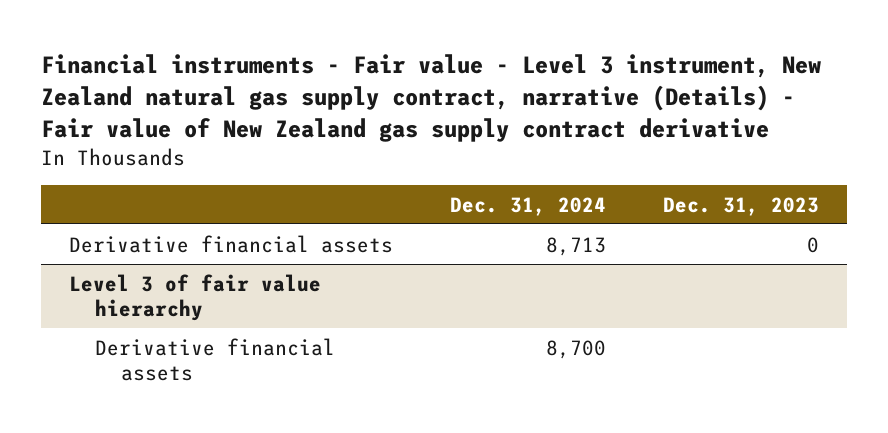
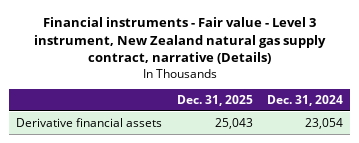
[40,53,821,142] Financial instruments - Fair value - Level 3 instrument, New Zealand natural gas supply contract, narrative (Details) - Fair value of New Zealand gas supply contract derivative -> [33,16,326,65] Financial instruments - Fair value - Level 3 instrument, New Zealand natural gas supply contract, narrative (Details)
[662,196,819,216] Dec. 31, 2023 -> none
none -> [176,94,253,106] Dec. 31, 2025
[69,273,322,322] Level 3 of fair value hierarchy -> none
[95,337,336,382] Derivative financial assets -> none
[545,236,606,256] 8,713 -> [304,117,343,129] 23,054

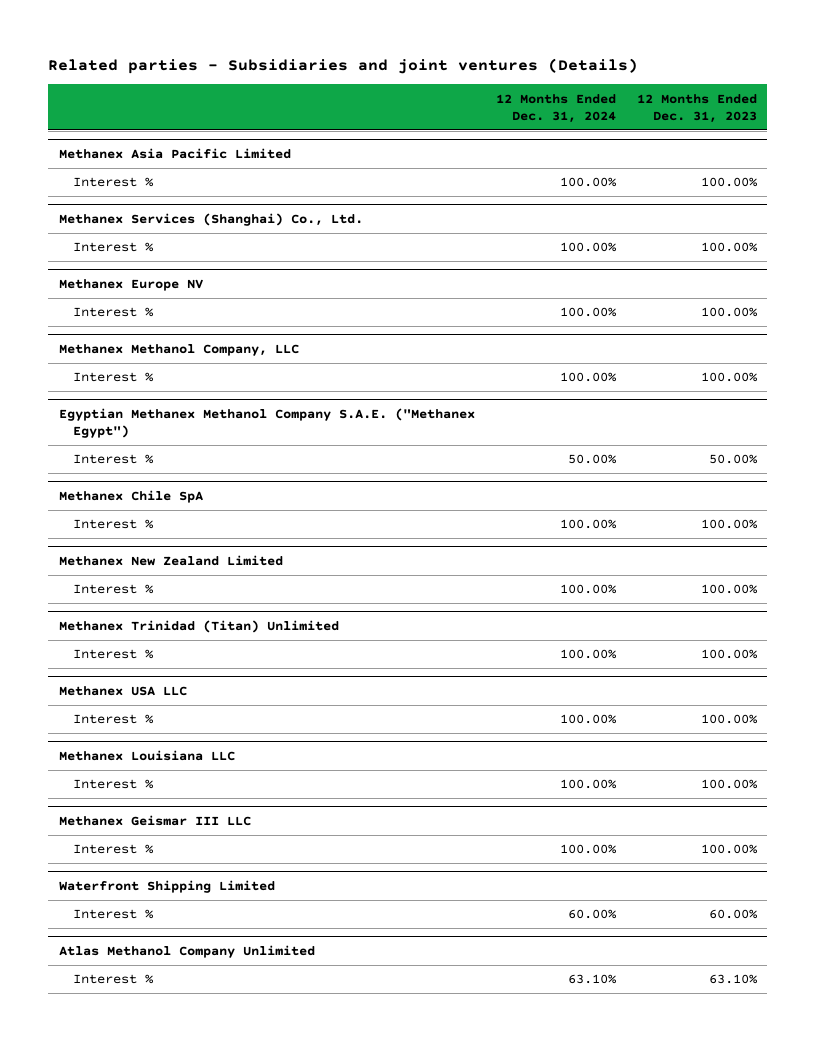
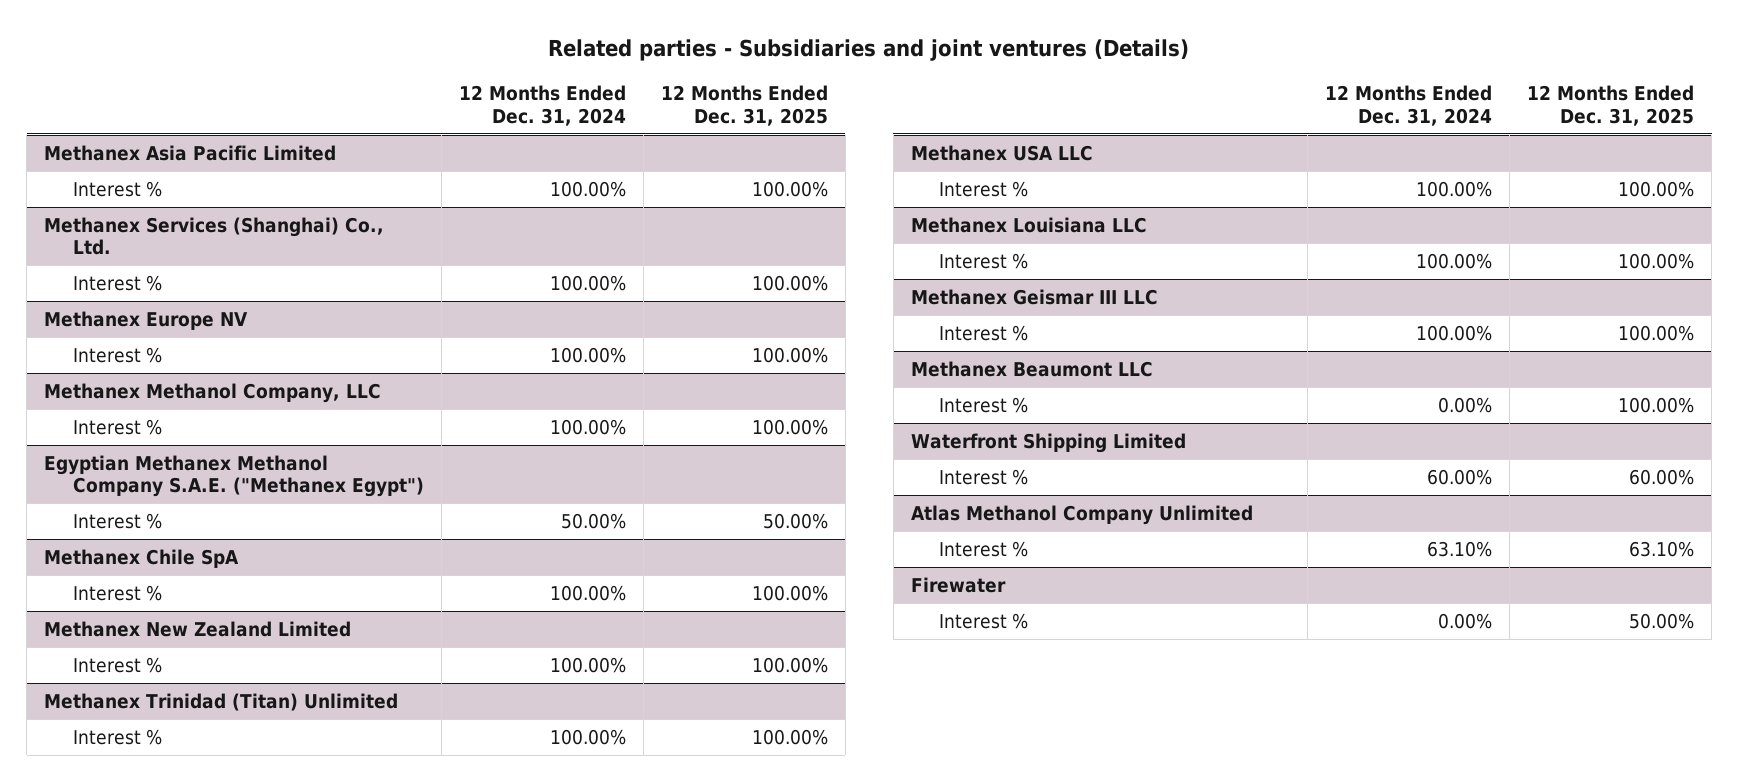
[636,93,757,123] 12 Months Ended Dec. 31, 2023 -> none
none -> [660,85,828,126] 12 Months Ended Dec. 31, 2025
none -> [910,360,1153,377] Methanex Beaumont LLC
none -> [939,396,1029,413] Interest %
none -> [910,576,1006,593] Firewater
none -> [939,612,1029,629] Interest %

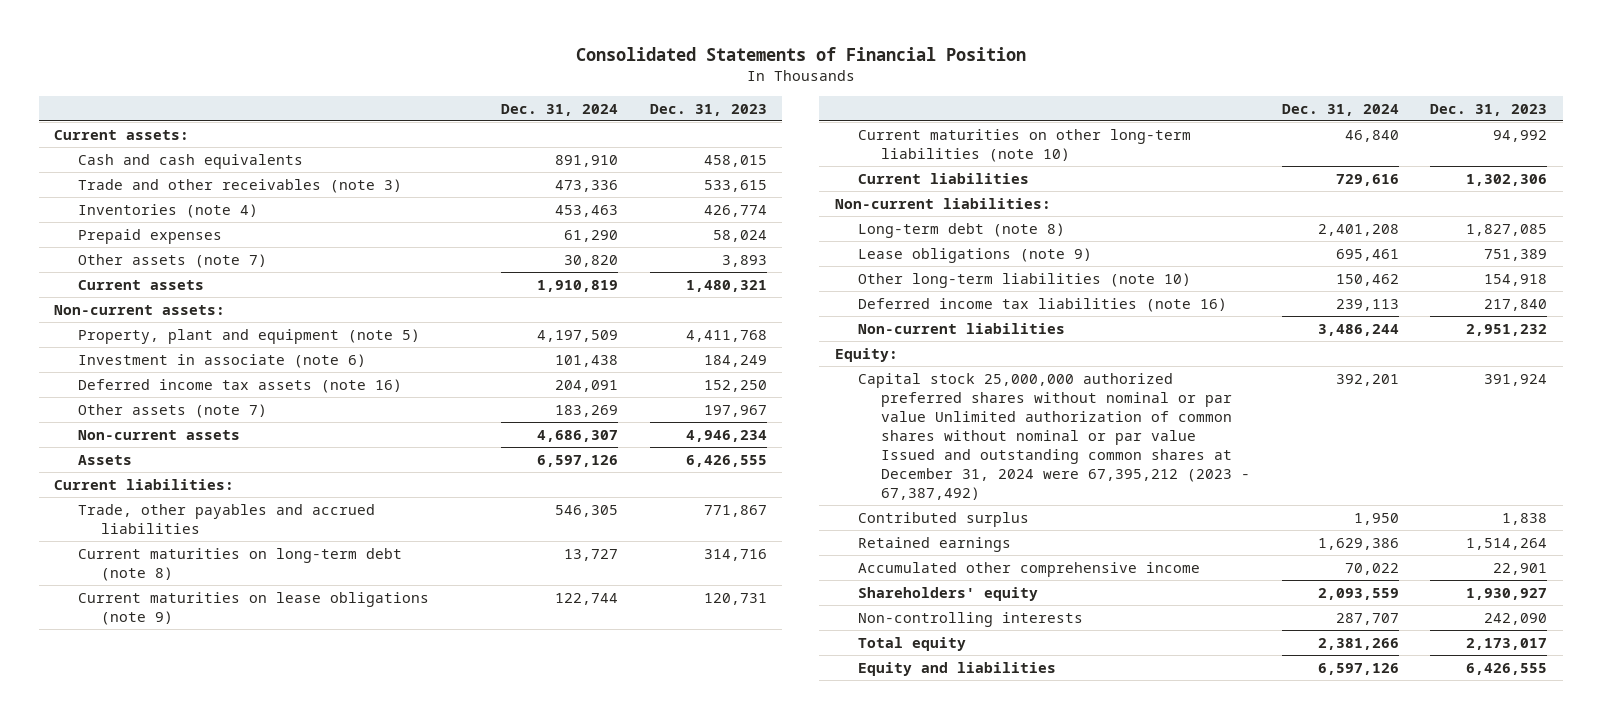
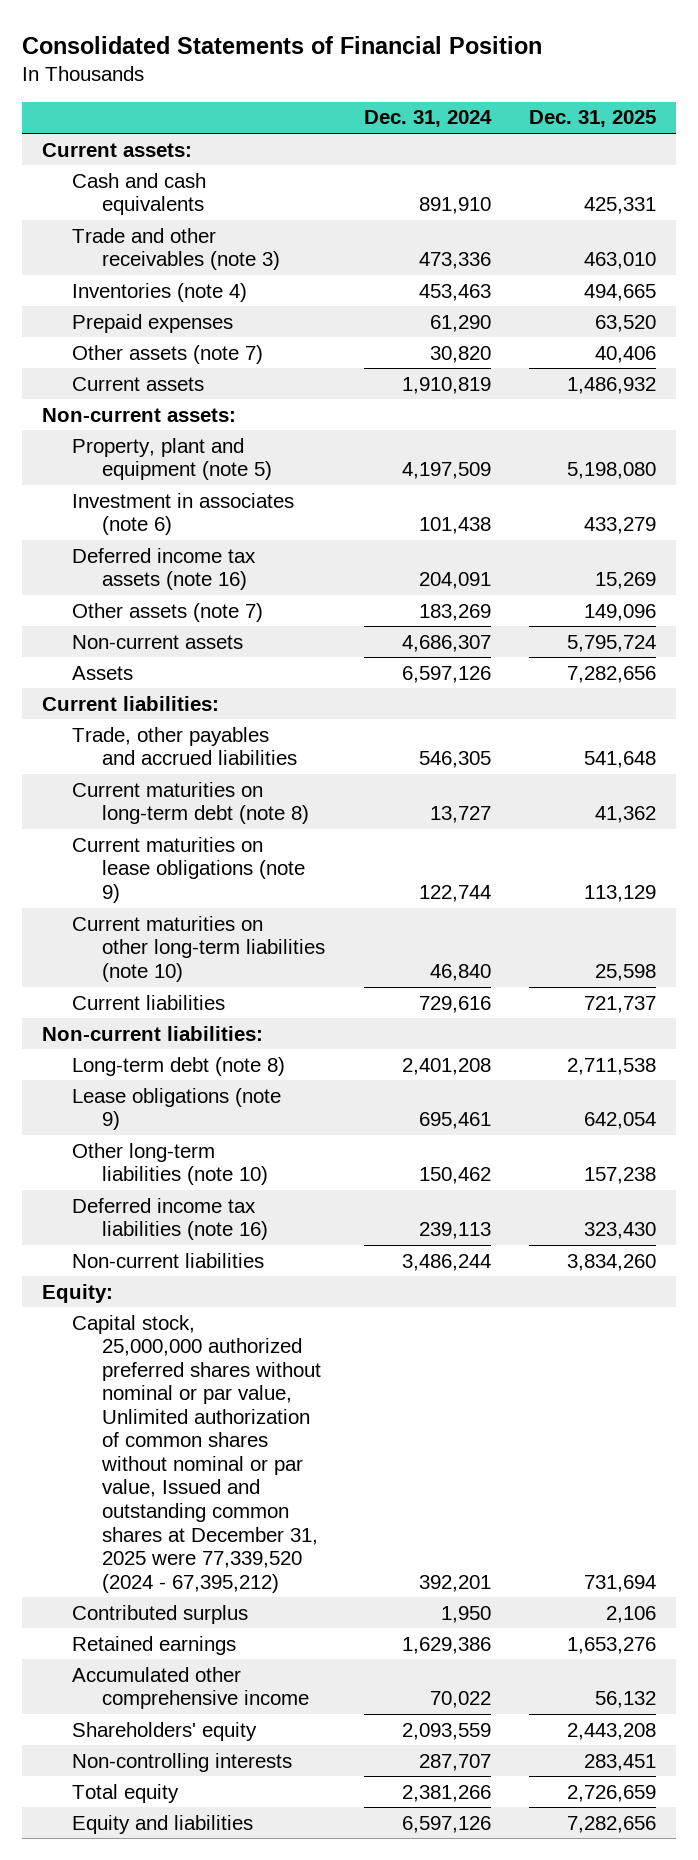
[649,103,767,116] Dec. 31, 2023 -> none
none -> [529,110,657,128] Dec. 31, 2025
[77,353,366,368] Investment in associate (note 6) -> [71,492,294,536] Investment in associates (note 6)
[858,372,1251,500] Capital stock 25,000,000 authorized preferred shares without nominal or par value Unlimited authorization of common shares without nominal or par value Issued and outstanding common shares at December 31, 2024 were 67,395,212 (2023 - 67,387,492) -> [71,1314,321,1593] Capital stock, 25,000,000 authorized preferred shares without nominal or par value, Unlimited authorization of common shares without nominal or par value, Issued and outstanding common shares at December 31, 2025 were 77,339,520 (2024 - 67,395,212)

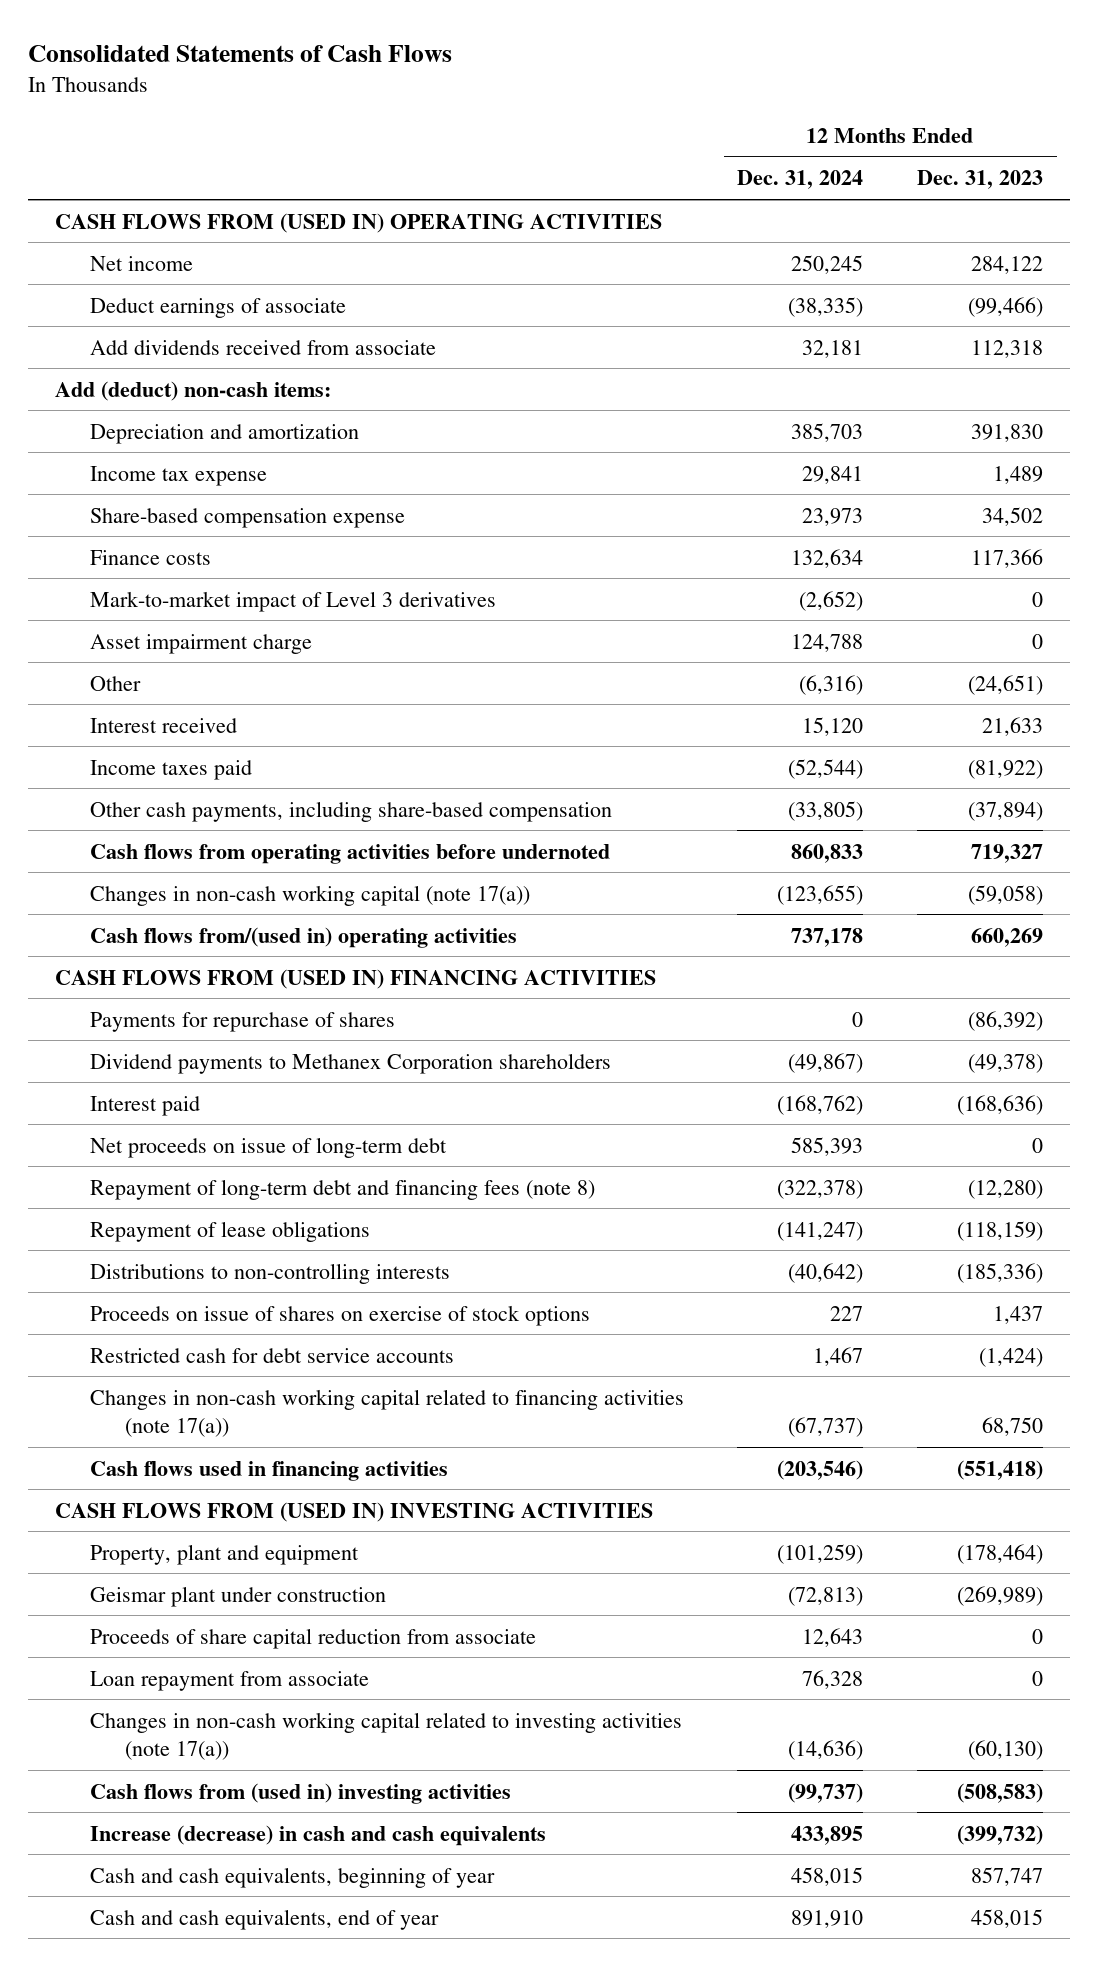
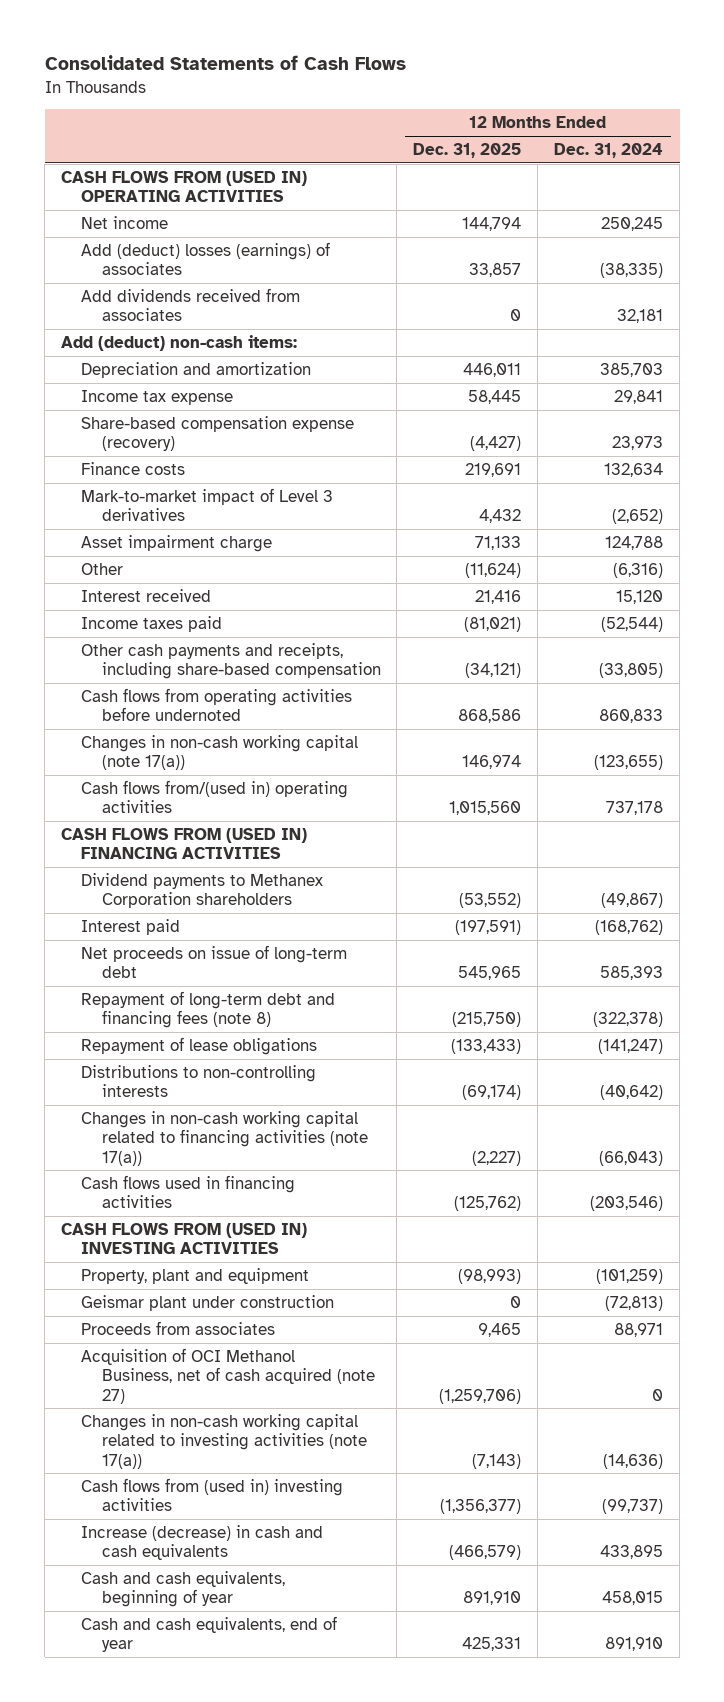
[917,170,1044,190] Dec. 31, 2023 -> none
none -> [413,143,522,159] Dec. 31, 2025
[89,297,346,318] Deduct earnings of associate -> [81,242,331,276] Add (deduct) losses (earnings) of associates
[89,339,436,355] Add dividends received from associate -> [81,288,301,322] Add dividends received from associates
[89,507,405,528] Share-based compensation expense -> [81,416,355,452] Share-based compensation expense (recovery)
[89,800,612,822] Other cash payments, including share-based compensation -> [81,643,381,680] Other cash payments and receipts, including share-based compensation
[89,1011,395,1032] Payments for repurchase of shares -> none
[89,1304,590,1326] Proceeds on issue of shares on exercise of stock options -> none
[89,1347,454,1363] Restricted cash for debt service accounts -> none
[788,1417,864,1438] (67,737) -> [599,1150,664,1166] (66,043)
[89,1627,536,1649] Proceeds of share capital reduction from associate -> none
[89,1670,369,1691] Loan repayment from associate -> none
none -> [81,1321,276,1336] Proceeds from associates
none -> [81,1348,375,1404] Acquisition of OCI Methanol Business, net of cash acquired (note 27)

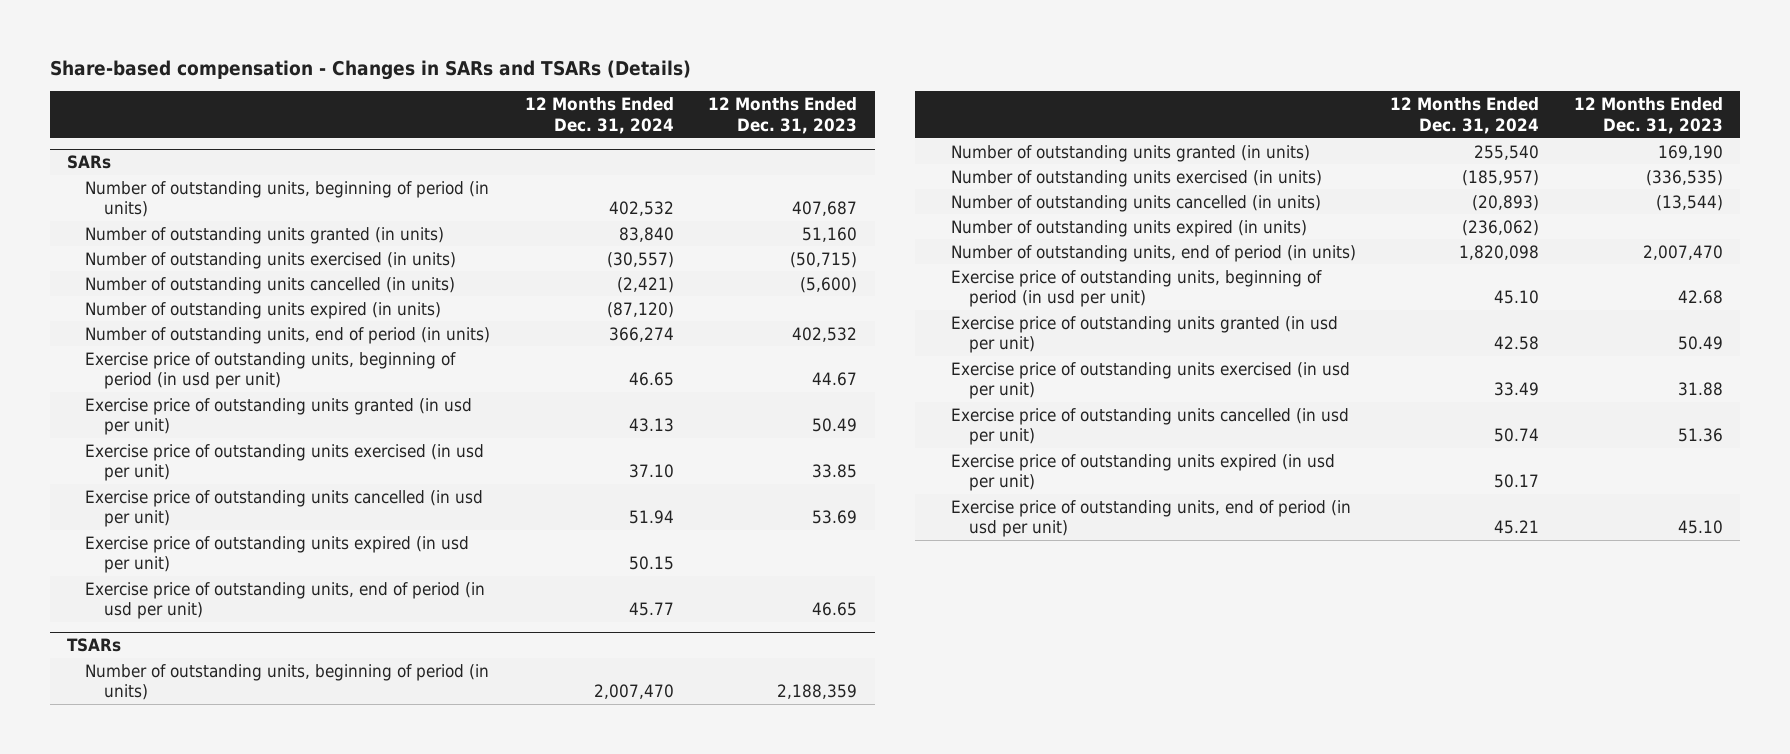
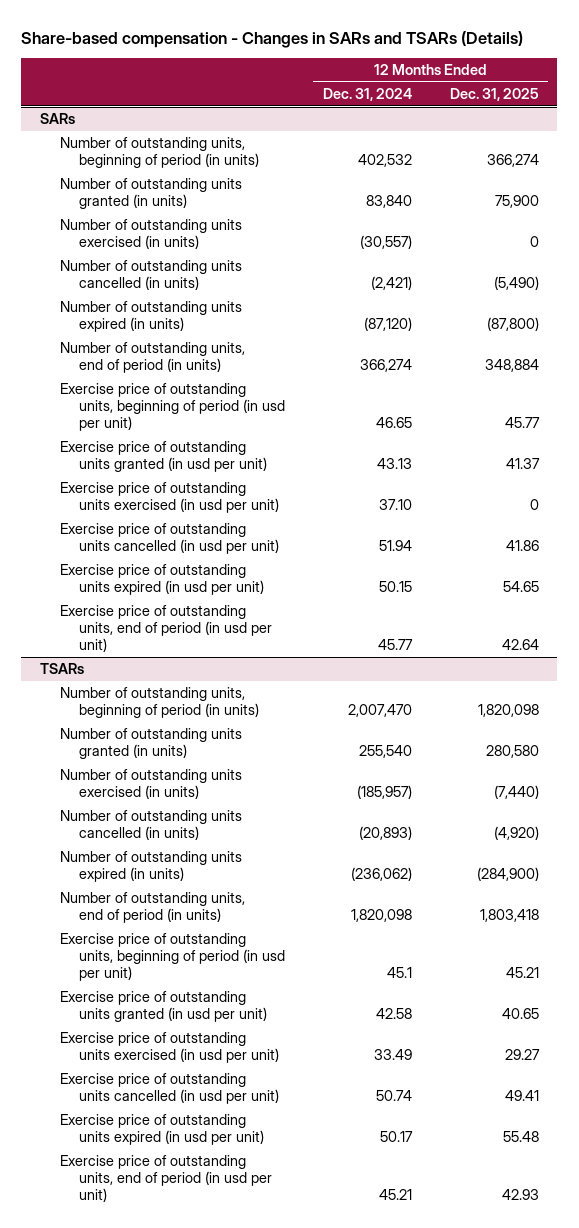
[708,97,858,134] 12 Months Ended Dec. 31, 2023 -> none
none -> [449,87,539,101] Dec. 31, 2025
[1494,290,1540,305] 45.10 -> [386,967,412,979] 45.1

